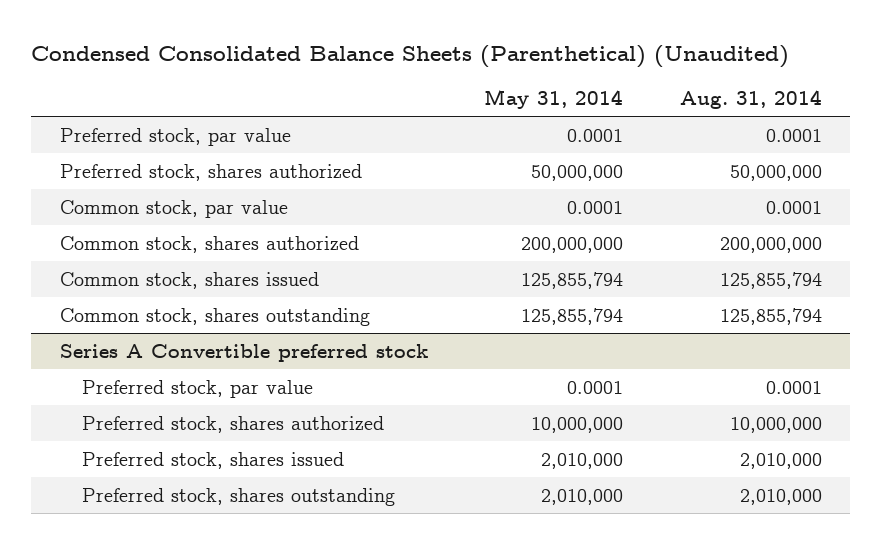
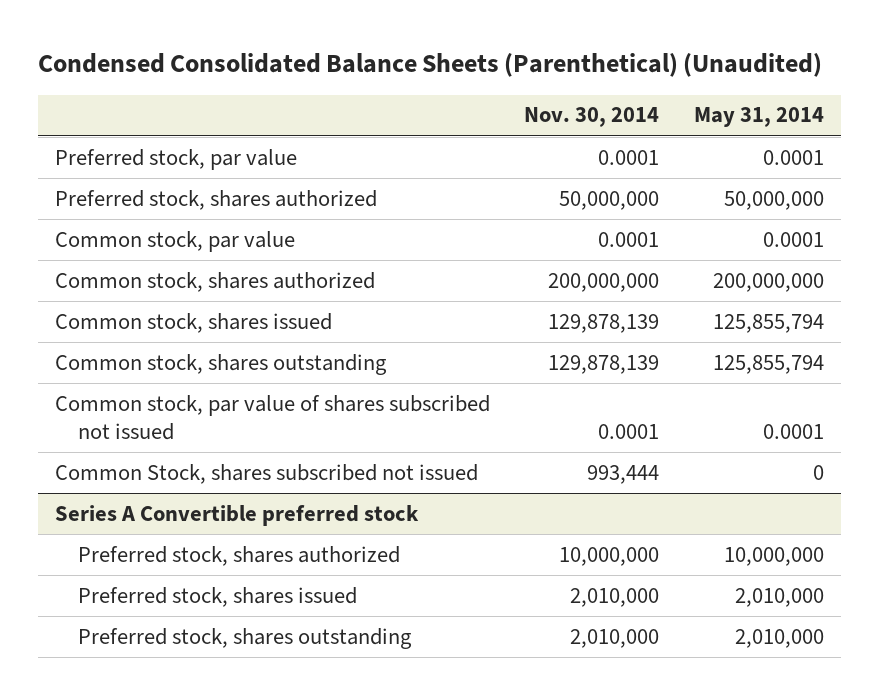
[679,90,822,110] Aug. 31, 2014 -> none
none -> [524,107,660,128] Nov. 30, 2014
none -> [54,394,490,441] Common stock, par value of shares subscribed not issued
none -> [54,463,478,484] Common Stock, shares subscribed not issued
[82,379,314,398] Preferred stock, par value -> none

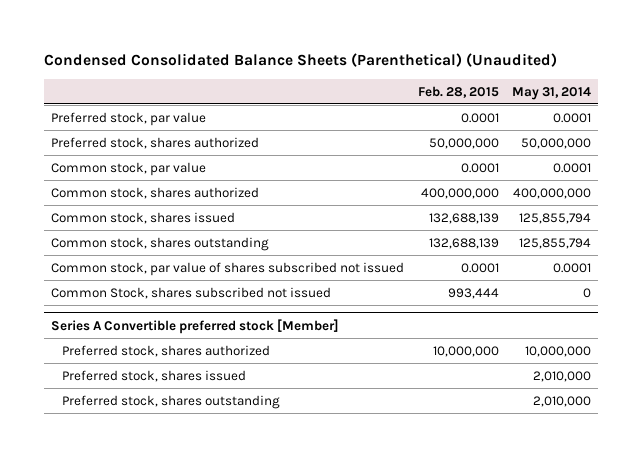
[524,107,660,128] Nov. 30, 2014 -> none
none -> [417,85,499,98] Feb. 28, 2015
[712,272,824,292] 200,000,000 -> [513,187,592,199] 400,000,000
[54,504,419,526] Series A Convertible preferred stock -> [51,318,340,334] Series A Convertible preferred stock [Member]

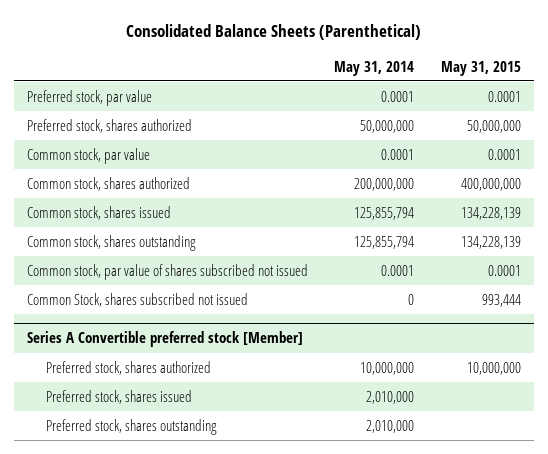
[44,53,558,68] Condensed Consolidated Balance Sheets (Parenthetical) (Unaudited) -> [125,23,421,40] Consolidated Balance Sheets (Parenthetical)
[417,85,499,98] Feb. 28, 2015 -> none
none -> [440,60,521,76] May 31, 2015
[513,187,592,199] 400,000,000 -> [354,177,415,191] 200,000,000

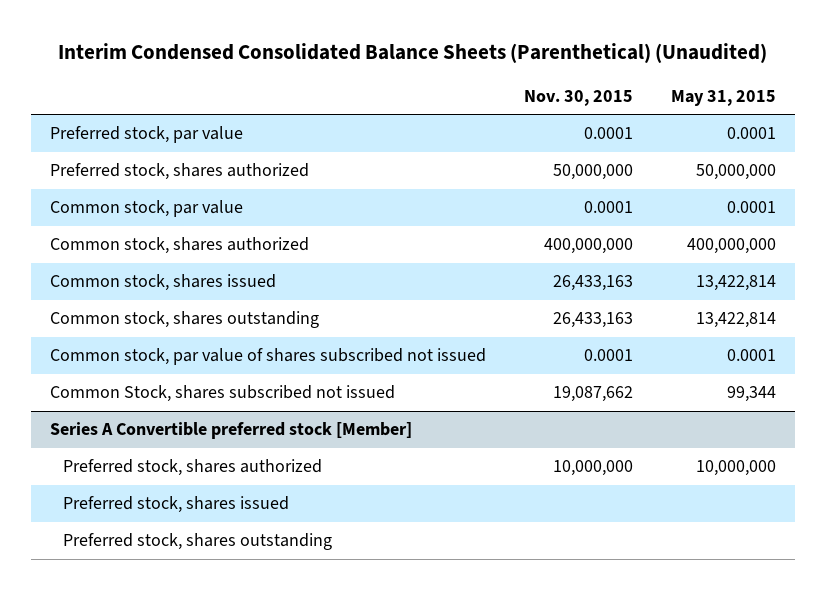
[125,23,421,40] Consolidated Balance Sheets (Parenthetical) -> [57,43,767,64] Interim Condensed Consolidated Balance Sheets (Parenthetical) (Unaudited)
[334,60,415,76] May 31, 2014 -> none
none -> [523,89,633,106] Nov. 30, 2015
[460,206,521,220] 134,228,139 -> [695,275,776,292] 13,422,814
[460,235,521,249] 134,228,139 -> [695,312,776,329] 13,422,814
[481,293,521,307] 993,444 -> [726,386,776,403] 99,344

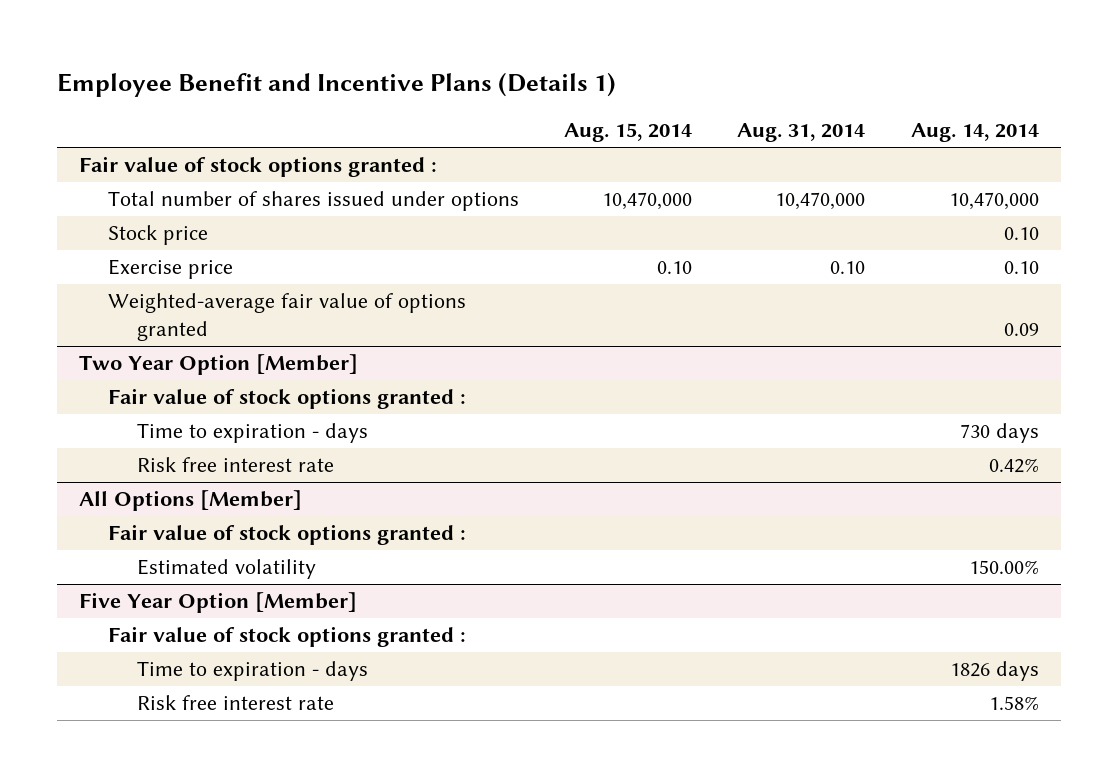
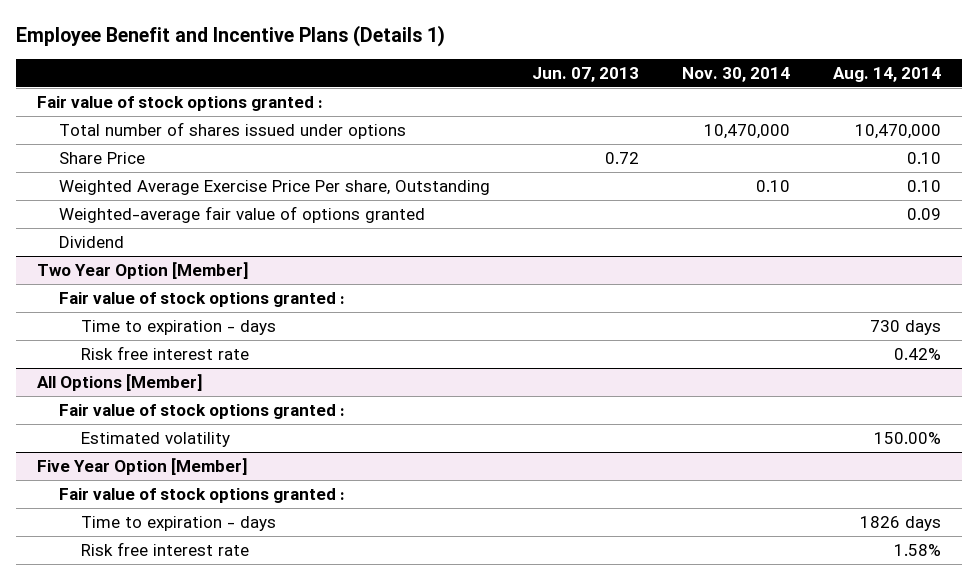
[564,123,693,143] Aug. 15, 2014 -> none
[737,123,866,143] Aug. 31, 2014 -> none
none -> [532,66,640,82] Jun. 07, 2013
none -> [681,66,790,82] Nov. 30, 2014
[108,225,209,246] Stock price -> [58,152,145,165] Share Price
[108,259,234,280] Exercise price -> [58,180,490,196] Weighted Average Exercise Price Per share, Outstanding
none -> [58,236,124,249] Dividend

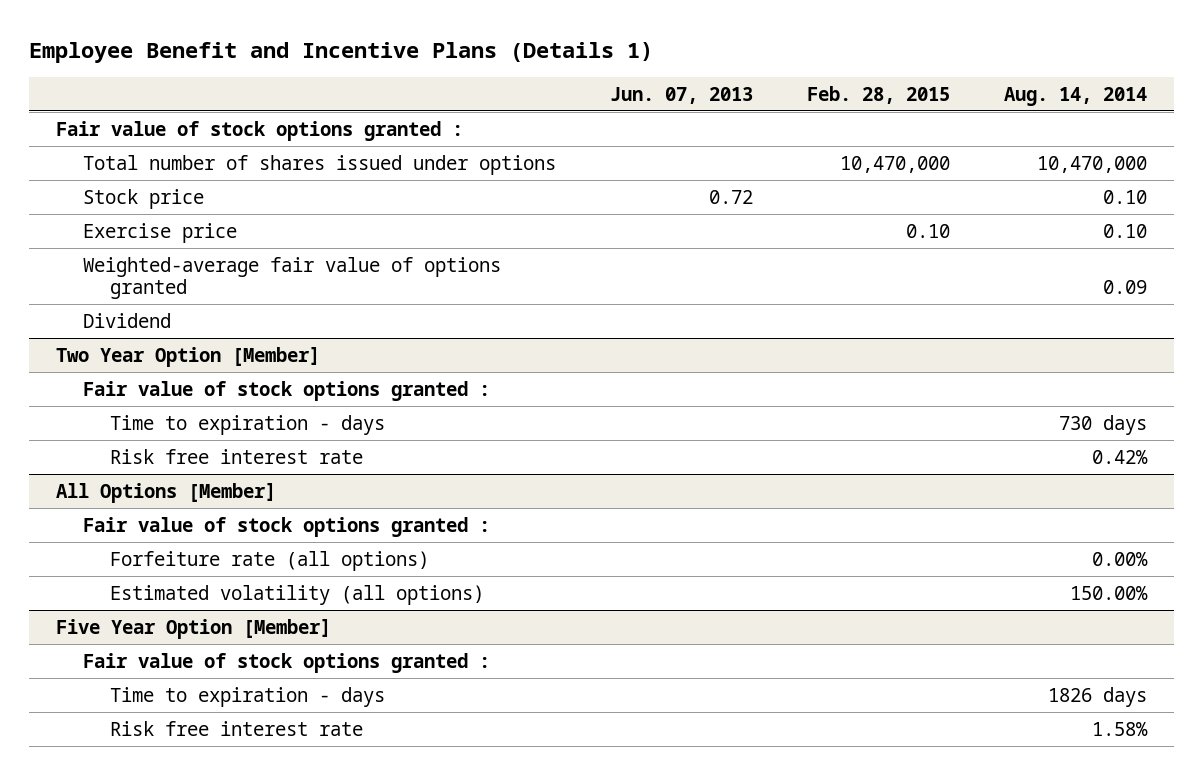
[681,66,790,82] Nov. 30, 2014 -> none
none -> [807,85,951,104] Feb. 28, 2015
[58,152,145,165] Share Price -> [82,188,204,209] Stock price
[58,180,490,196] Weighted Average Exercise Price Per share, Outstanding -> [82,222,237,243] Exercise price
none -> [109,550,429,571] Forfeiture rate (all options)
[80,432,230,448] Estimated volatility -> [109,584,484,605] Estimated volatility (all options)

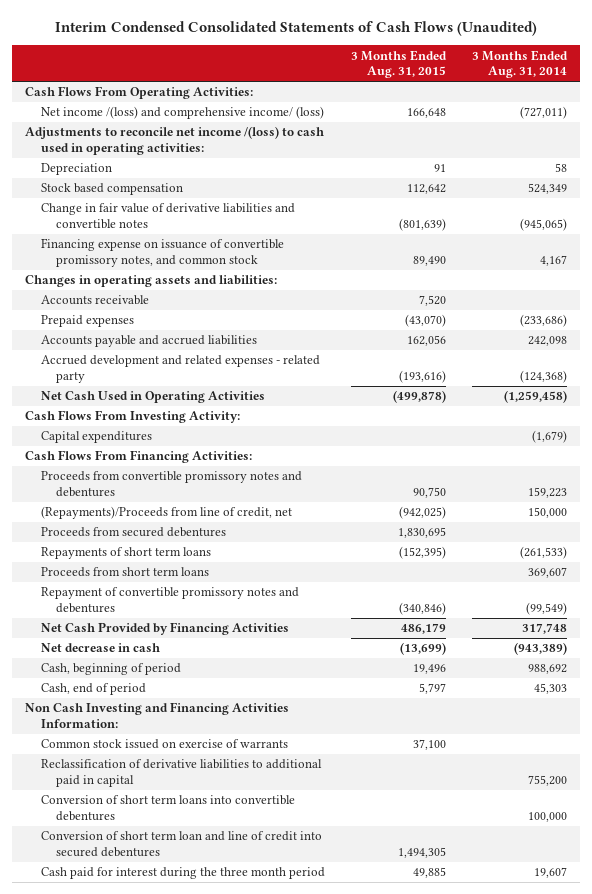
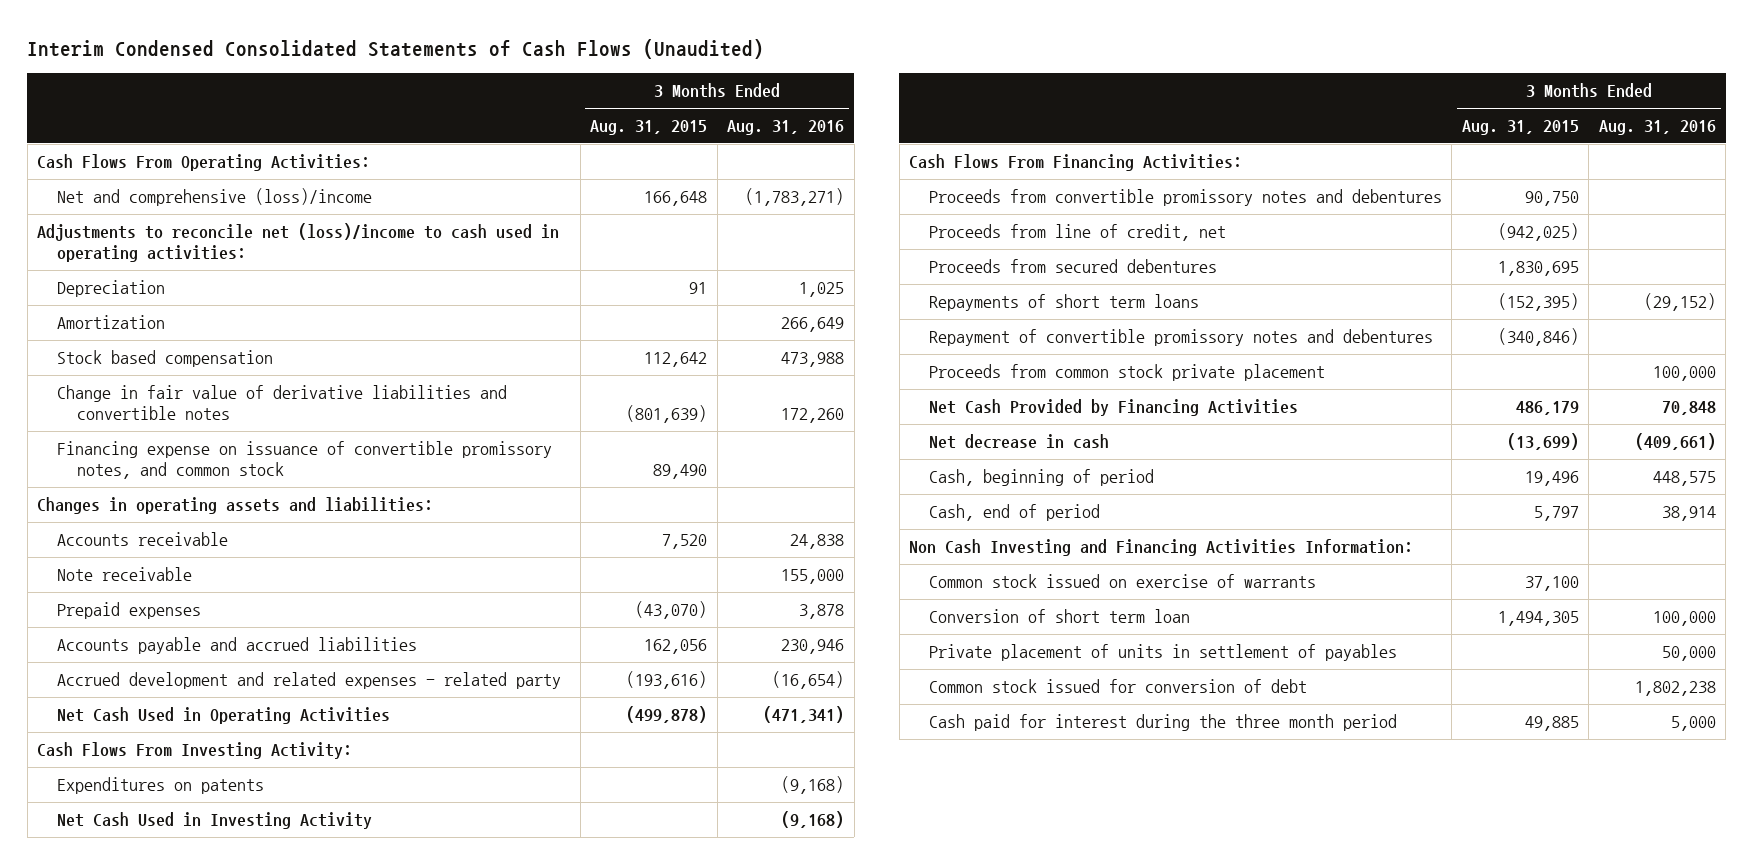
[471,49,568,79] 3 Months Ended Aug. 31, 2014 -> none
none -> [727,120,845,136] Aug. 31, 2016
[40,106,324,120] Net income /(loss) and comprehensive income/ (loss) -> [57,188,373,207] Net and comprehensive (loss)/income
[25,126,325,155] Adjustments to reconcile net income /(loss) to cash used in operating activities: -> [37,223,560,263] Adjustments to reconcile net (loss)/income to cash used in operating activities:
none -> [57,315,166,330] Amortization
none -> [57,567,193,582] Note receivable
[40,431,152,444] Capital expenditures -> none
none -> [57,777,265,795] Expenditures on patents
none -> [57,812,373,830] Net Cash Used in Investing Activity
[40,506,292,520] (Repayments)/Proceeds from line of credit, net -> [928,224,1226,242] Proceeds from line of credit, net
[40,567,209,578] Proceeds from short term loans -> none
none -> [928,364,1325,382] Proceeds from common stock private placement
[40,759,322,787] Reclassification of derivative liabilities to additional paid in capital -> none
[40,795,295,821] Conversion of short term loans into convertible debentures -> none
[40,831,322,857] Conversion of short term loan and line of credit into secured debentures -> [928,609,1190,624] Conversion of short term loan
none -> [928,644,1397,662] Private placement of units in settlement of payables
none -> [928,679,1307,694] Common stock issued for conversion of debt

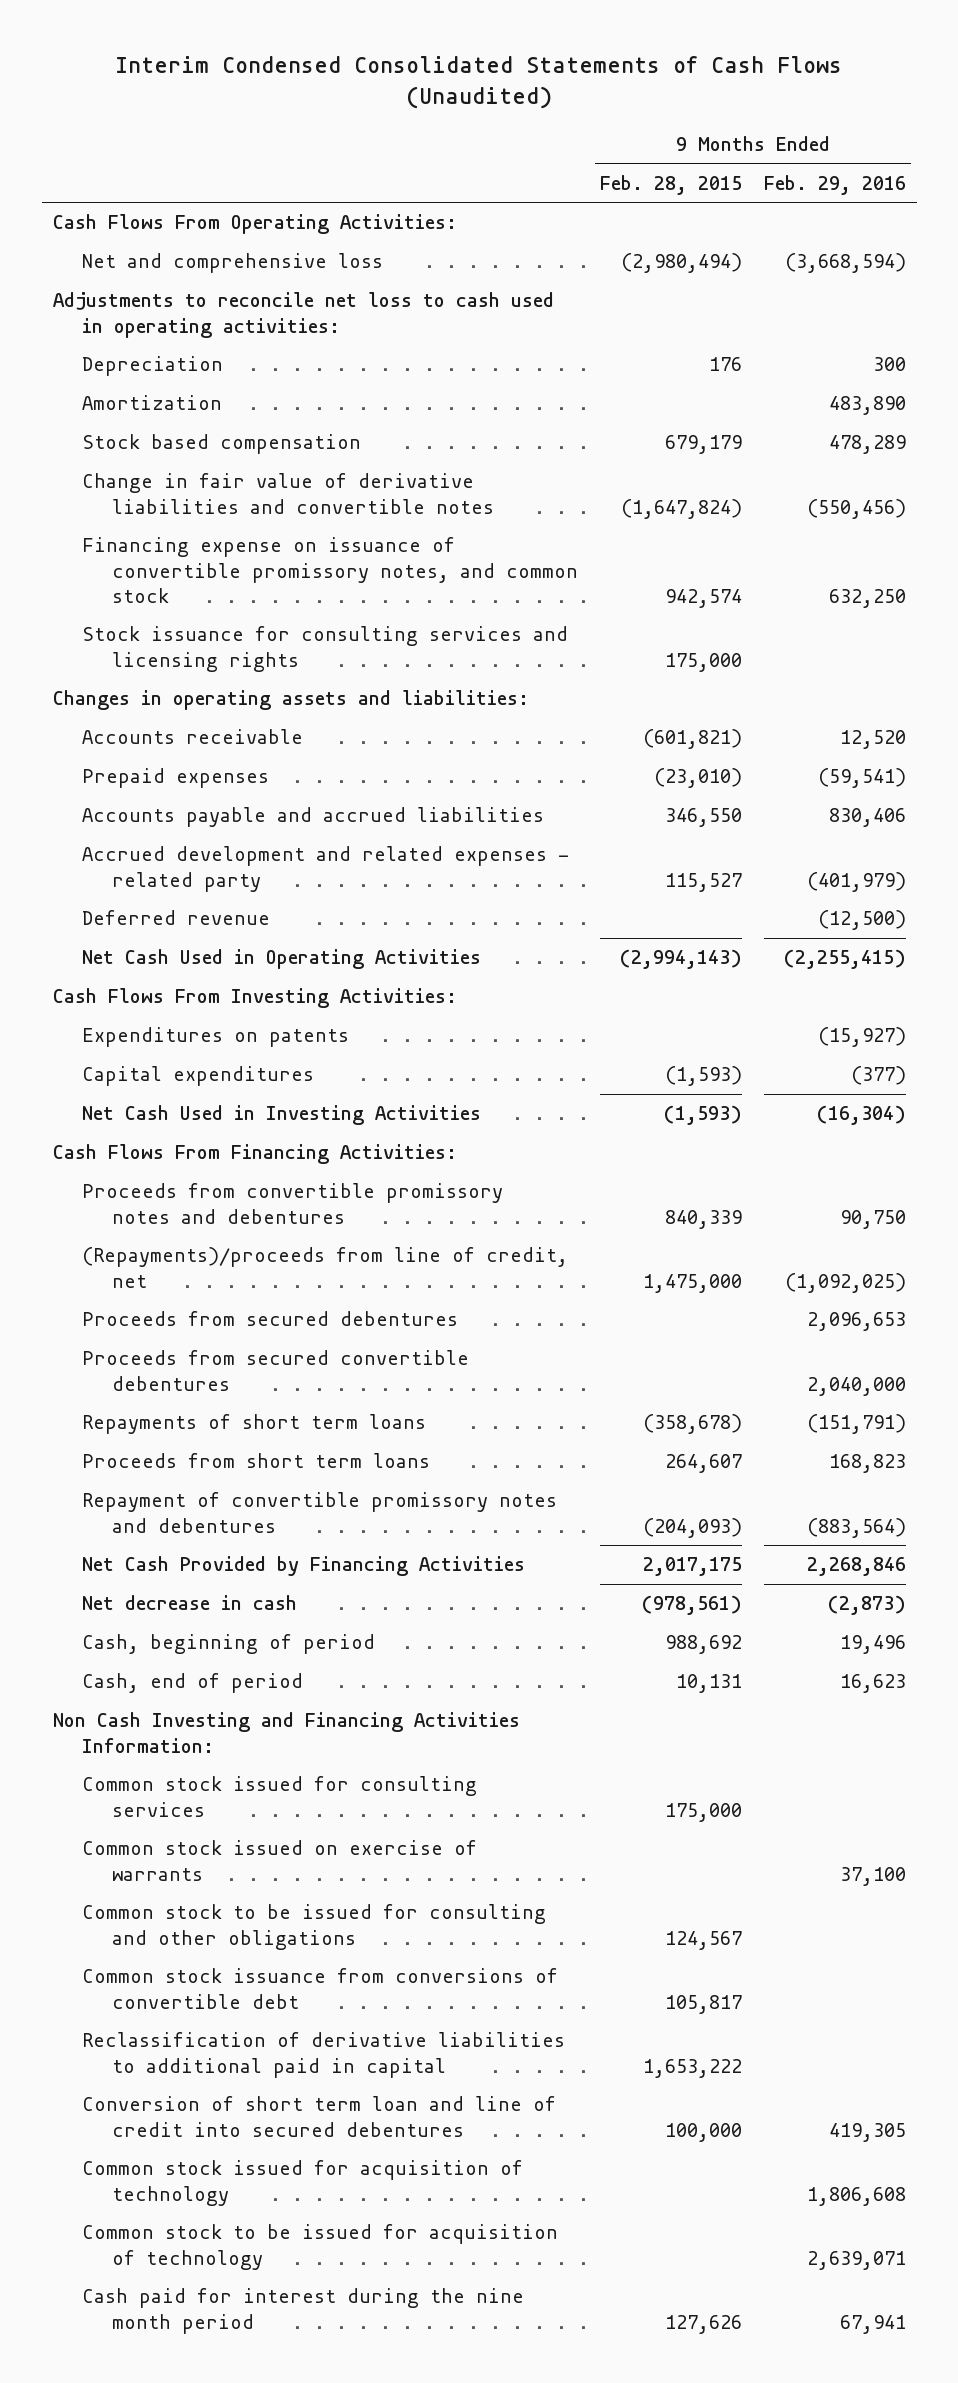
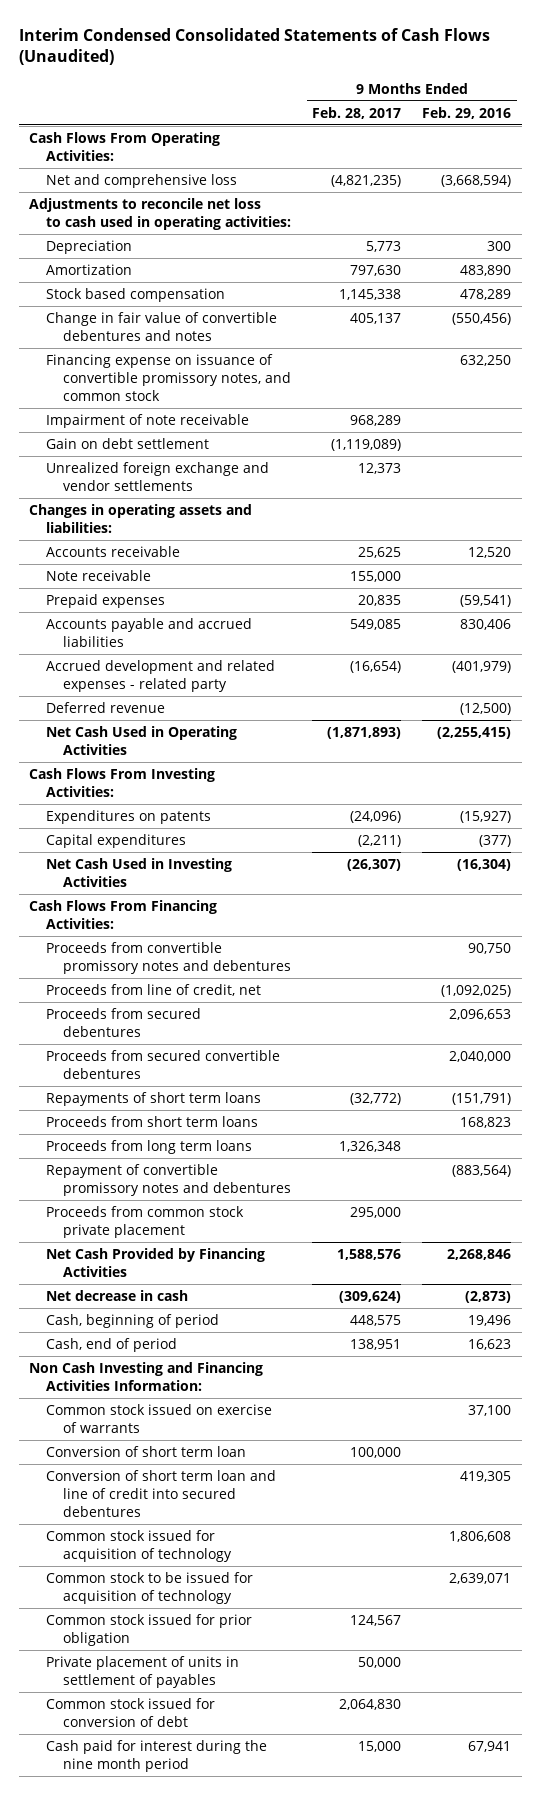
[600,174,743,195] Feb. 28, 2015 -> none
none -> [312,106,402,119] Feb. 28, 2017
[82,473,495,514] Change in fair value of derivative liabilities and convertible notes -> [46,312,278,341] Change in fair value of convertible debentures and notes
[82,626,569,672] Stock issuance for consulting services and licensing rights -> none
none -> [46,414,250,429] Impairment of note receivable
none -> [46,438,210,450] Gain on debt settlement
none -> [46,462,270,491] Unrealized foreign exchange and vendor settlements
none -> [46,570,152,582] Note receivable
[82,1247,569,1288] (Repayments)/proceeds from line of credit, net -> [46,984,262,997] Proceeds from line of credit, net
none -> [46,1140,253,1155] Proceeds from long term loans
none -> [46,1206,245,1238] Proceeds from common stock private placement
[82,1776,478,1817] Common stock issued for consulting services -> none
[82,1904,547,1950] Common stock to be issued for consulting and other obligations -> none
[82,1968,559,2009] Common stock issuance from conversions of convertible debt -> none
[82,2032,566,2078] Reclassification of derivative liabilities to additional paid in capital -> none
none -> [46,1446,247,1458] Conversion of short term loan
none -> [46,1614,253,1646] Common stock issued for prior obligation
none -> [46,1656,240,1688] Private placement of units in settlement of payables
none -> [46,1698,216,1727] Common stock issued for conversion of debt

